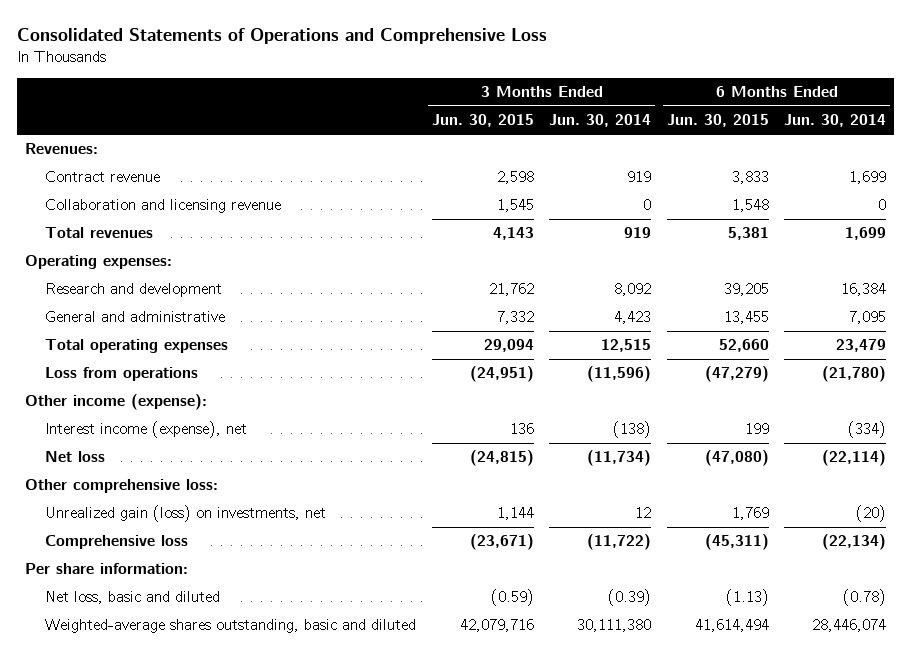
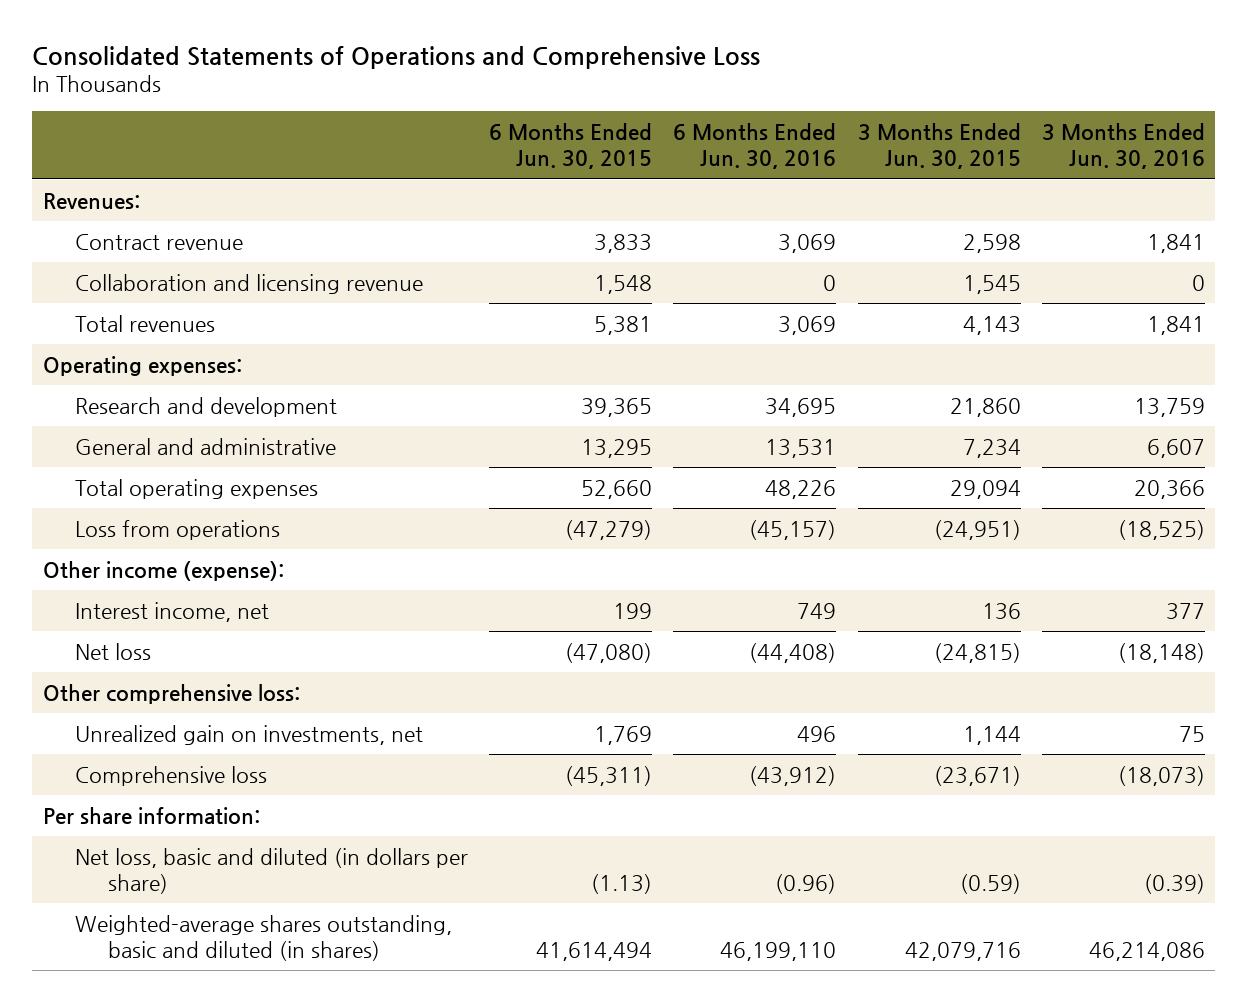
[549,114,652,128] Jun. 30, 2014 -> none
[784,114,887,128] Jun. 30, 2014 -> none
none -> [673,123,837,170] 6 Months Ended Jun. 30, 2016
none -> [1041,123,1205,170] 3 Months Ended Jun. 30, 2016
[488,283,534,297] 21,762 -> [949,397,1021,417] 21,860
[723,283,769,297] 39,205 -> [581,397,653,417] 39,365
[496,311,534,325] 7,332 -> [962,438,1021,458] 7,234
[723,311,769,325] 13,455 -> [581,438,653,458] 13,295
[45,421,248,439] Interest income (expense), net -> [75,601,270,622] Interest income, net
[45,505,327,523] Unrealized gain (loss) on investments, net -> [75,724,424,745] Unrealized gain on investments, net
[45,591,221,605] Net loss, basic and diluted -> [75,847,469,894] Net loss, basic and diluted (in dollars per share)
[45,619,417,634] Weighted-average shares outstanding, basic and diluted -> [75,914,453,961] Weighted-average shares outstanding, basic and diluted (in shares)

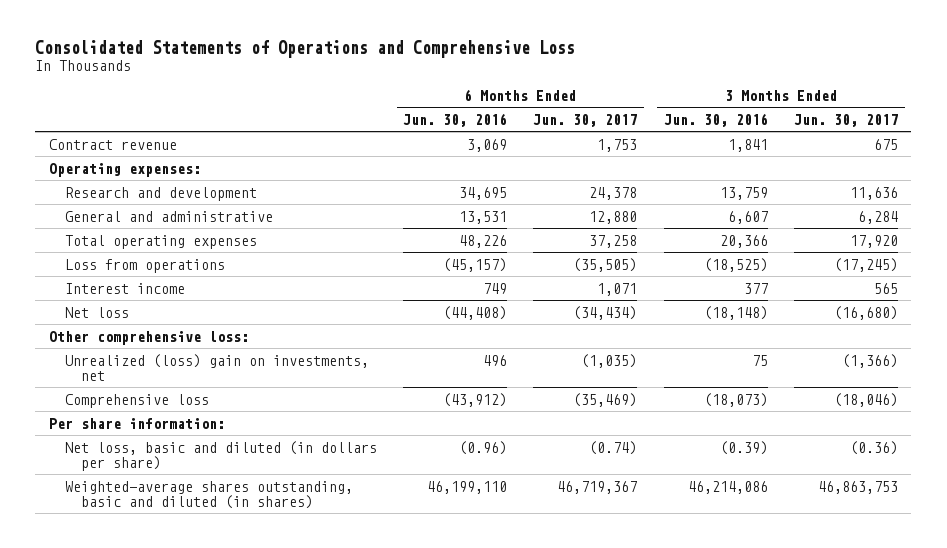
[489,123,653,170] 6 Months Ended Jun. 30, 2015 -> none
[857,123,1021,170] 3 Months Ended Jun. 30, 2015 -> none
none -> [533,113,638,127] Jun. 30, 2017
none -> [794,113,899,127] Jun. 30, 2017
[42,192,140,209] Revenues: -> none
[75,273,424,294] Collaboration and licensing revenue -> none
[75,314,216,332] Total revenues -> none
[42,560,284,581] Other income (expense): -> none
[75,601,270,622] Interest income, net -> [64,282,185,294] Interest income
[75,724,424,745] Unrealized gain on investments, net -> [64,353,369,382] Unrealized (loss) gain on investments, net

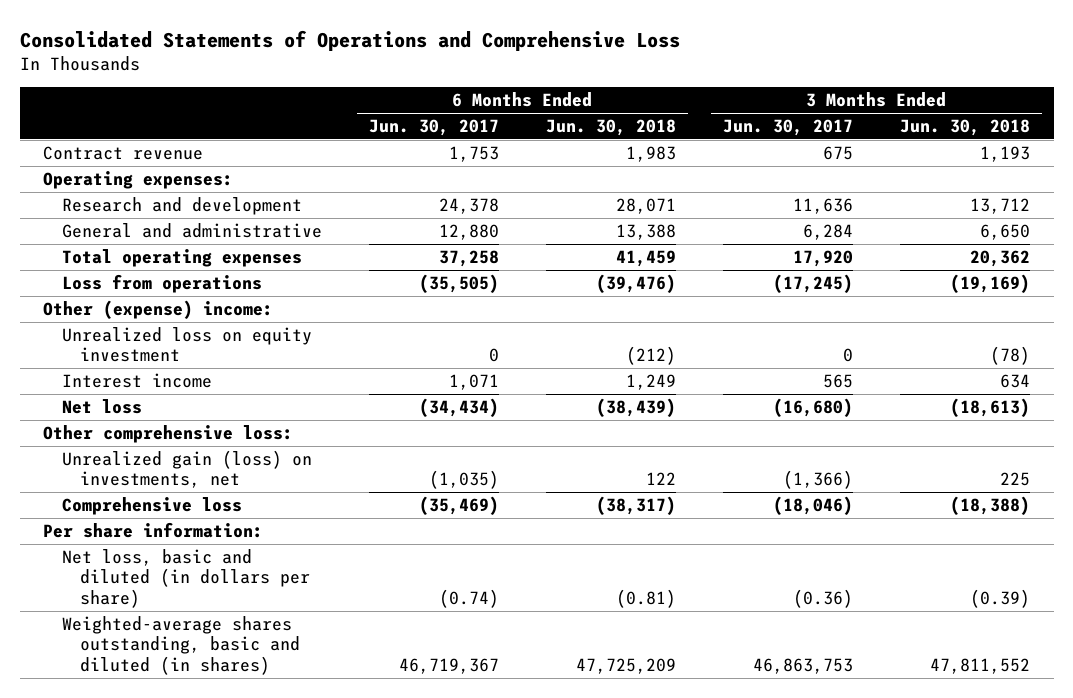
[403,112,508,127] Jun. 30, 2016 -> none
[663,112,768,127] Jun. 30, 2016 -> none
none -> [545,119,676,137] Jun. 30, 2018
none -> [899,119,1030,137] Jun. 30, 2018
none -> [43,299,274,319] Other (expense) income:
none -> [61,326,312,363] Unrealized loss on equity investment
[64,353,369,382] Unrealized (loss) gain on investments, net -> [61,449,312,489] Unrealized gain (loss) on investments, net

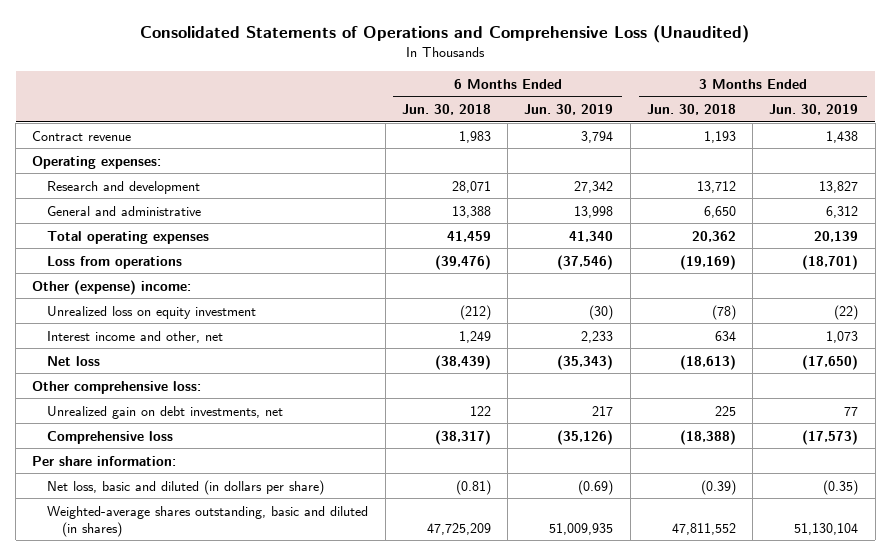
[19,29,680,51] Consolidated Statements of Operations and Comprehensive Loss -> [140,24,750,43] Consolidated Statements of Operations and Comprehensive Loss (Unaudited)
[368,119,499,137] Jun. 30, 2017 -> none
[722,119,853,137] Jun. 30, 2017 -> none
none -> [524,103,614,115] Jun. 30, 2019
none -> [769,103,859,115] Jun. 30, 2019
[61,372,212,388] Interest income -> [47,330,224,343] Interest income and other, net
[61,449,312,489] Unrealized gain (loss) on investments, net -> [47,405,284,419] Unrealized gain on debt investments, net

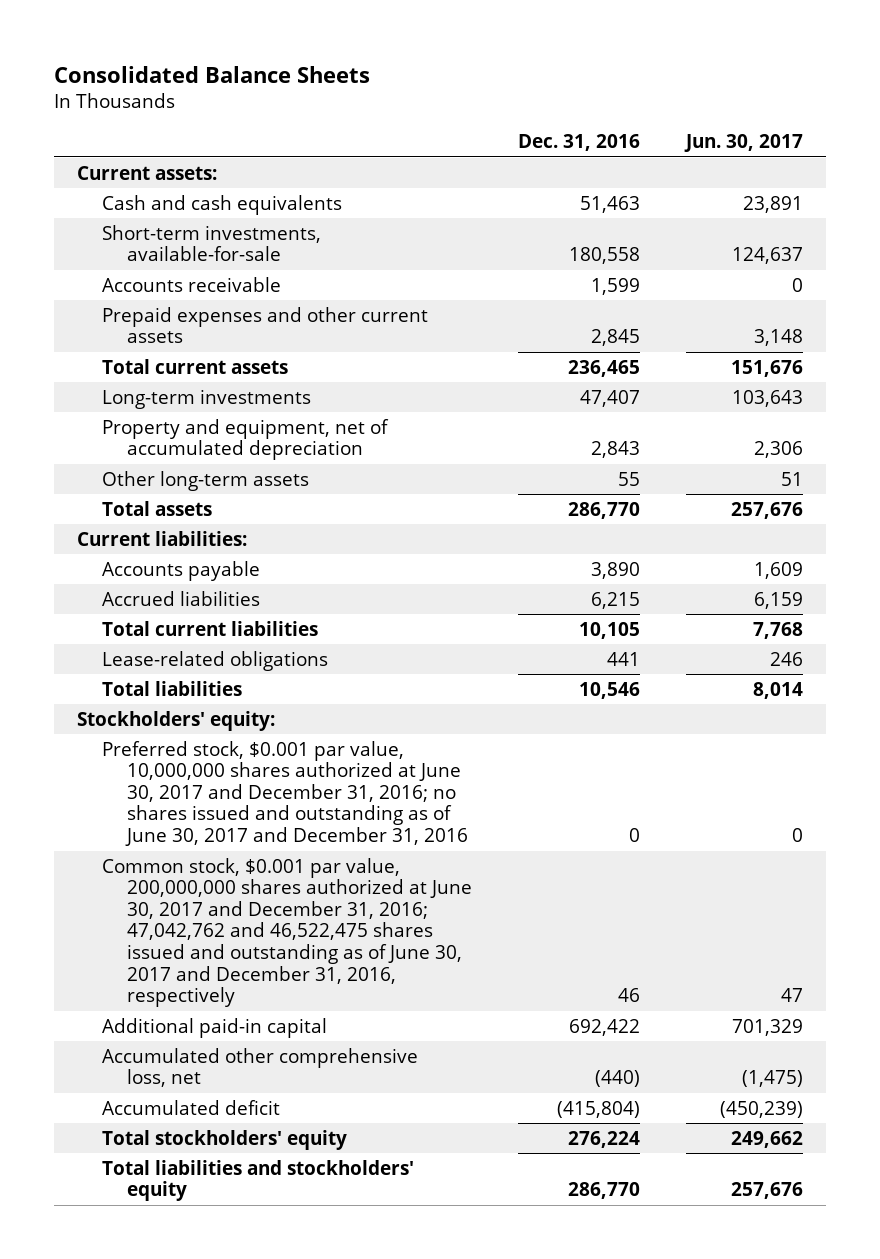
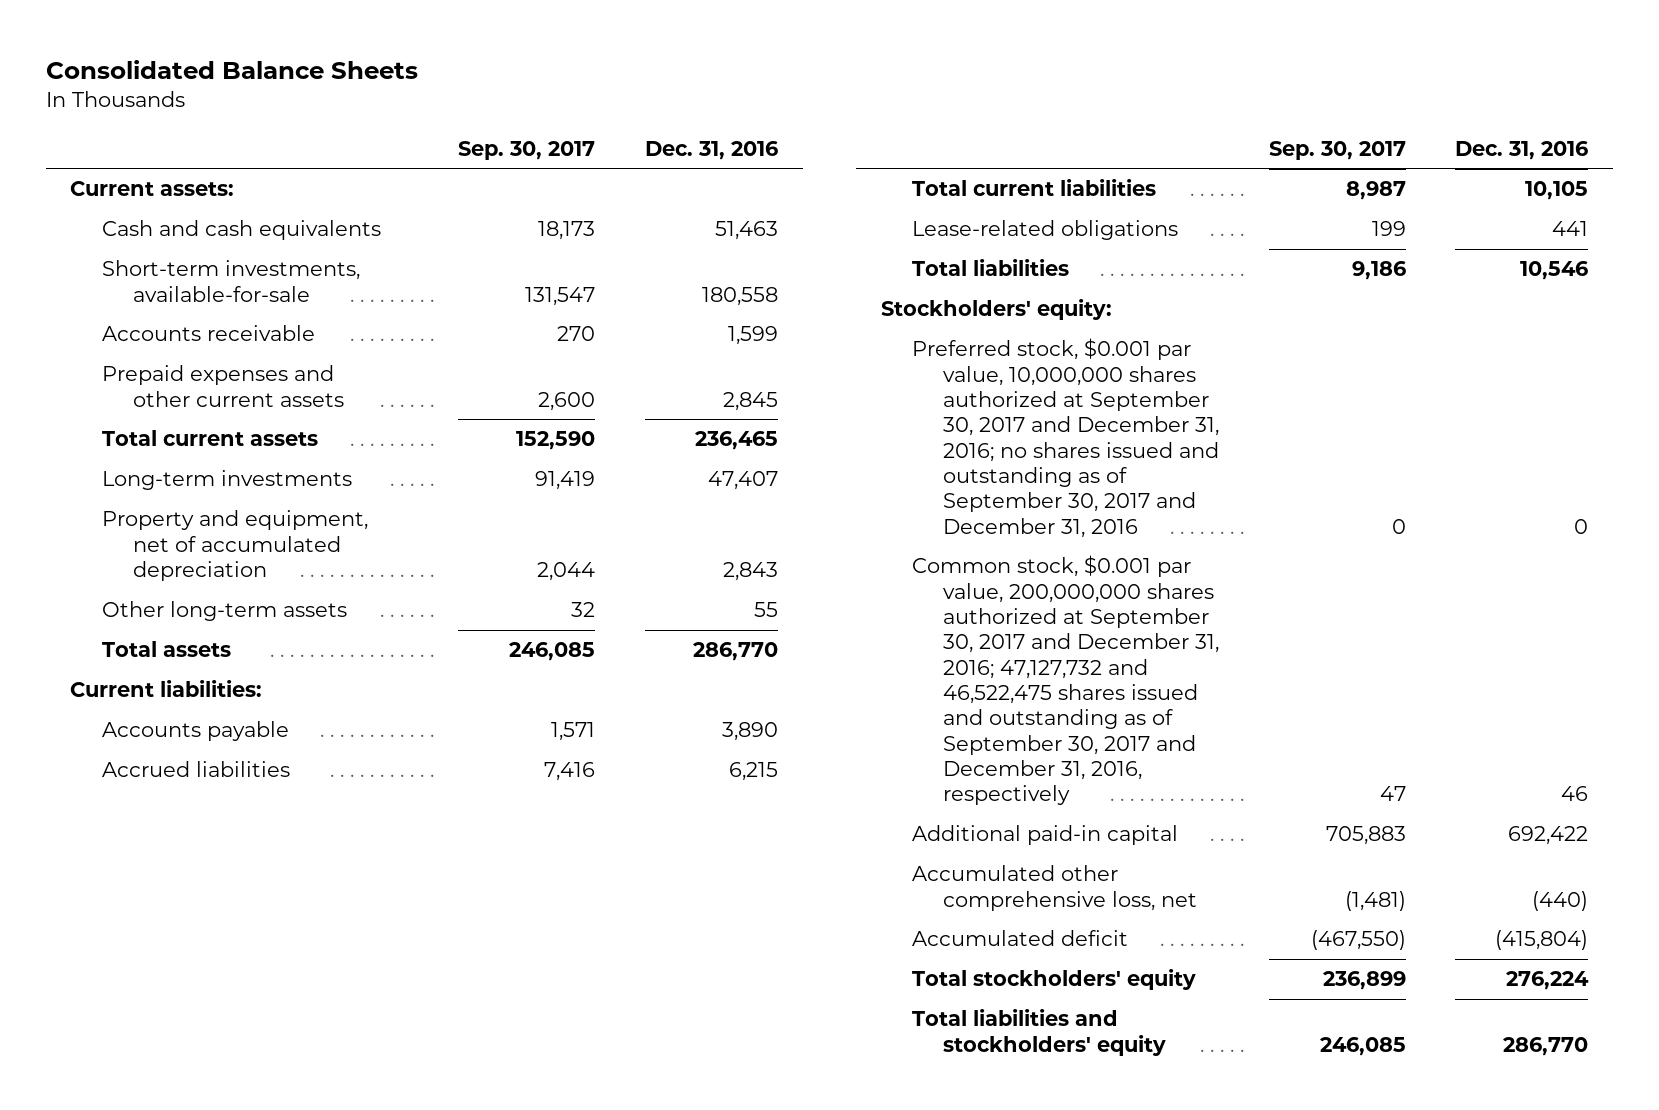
[683,134,803,153] Jun. 30, 2017 -> none
none -> [458,140,596,160] Sep. 30, 2017
[101,740,468,846] Preferred stock, $0.001 par value, 10,000,000 shares authorized at June 30, 2017 and December 31, 2016; no shares issued and outstanding as of June 30, 2017 and December 31, 2016 -> [911,338,1219,538] Preferred stock, $0.001 par value, 10,000,000 shares authorized at September 30, 2017 and December 31, 2016; no shares issued and outstanding as of September 30, 2017 and December 31, 2016
[101,857,472,1008] Common stock, $0.001 par value, 200,000,000 shares authorized at June 30, 2017 and December 31, 2016; 47,042,762 and 46,522,475 shares issued and outstanding as of June 30, 2017 and December 31, 2016, respectively -> [911,555,1219,806] Common stock, $0.001 par value, 200,000,000 shares authorized at September 30, 2017 and December 31, 2016; 47,127,732 and 46,522,475 shares issued and outstanding as of September 30, 2017 and December 31, 2016, respectively

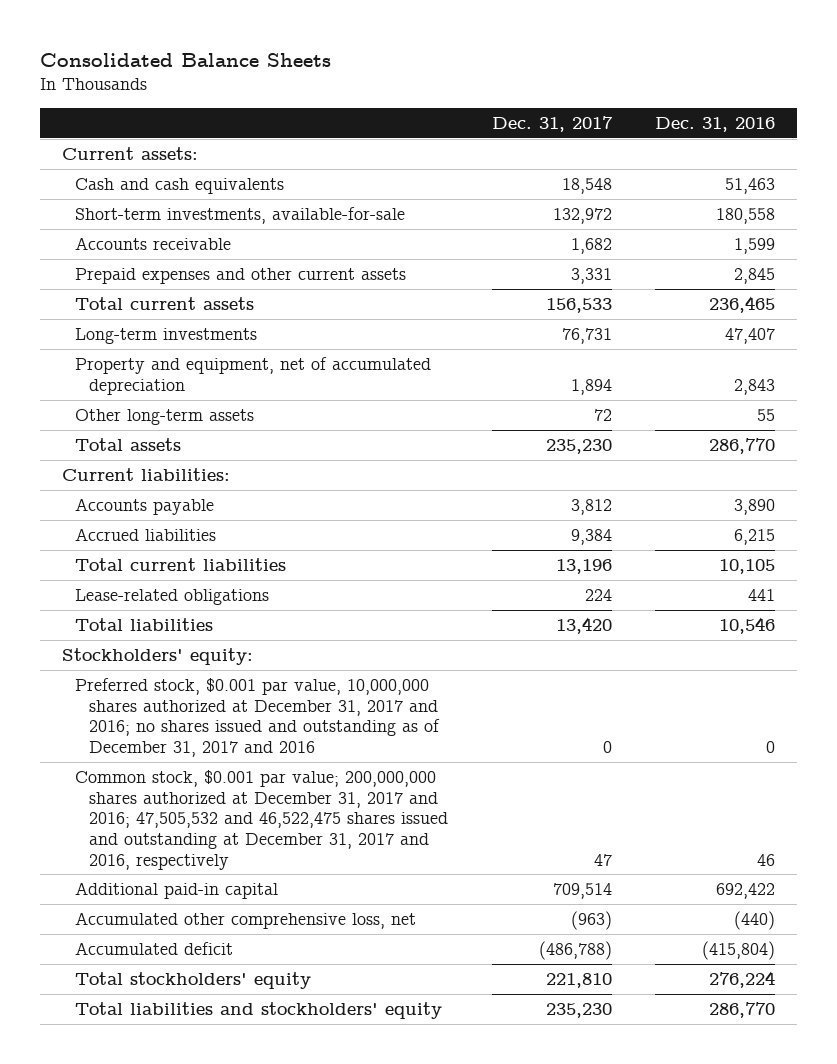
[458,140,596,160] Sep. 30, 2017 -> none
none -> [491,115,613,132] Dec. 31, 2017
[911,338,1219,538] Preferred stock, $0.001 par value, 10,000,000 shares authorized at September 30, 2017 and December 31, 2016; no shares issued and outstanding as of September 30, 2017 and December 31, 2016 -> [75,677,441,757] Preferred stock, $0.001 par value, 10,000,000 shares authorized at December 31, 2017 and 2016; no shares issued and outstanding as of December 31, 2017 and 2016
[911,555,1219,806] Common stock, $0.001 par value, 200,000,000 shares authorized at September 30, 2017 and December 31, 2016; 47,127,732 and 46,522,475 shares issued and outstanding as of September 30, 2017 and December 31, 2016, respectively -> [75,769,449,870] Common stock, $0.001 par value; 200,000,000 shares authorized at December 31, 2017 and 2016; 47,505,532 and 46,522,475 shares issued and outstanding at December 31, 2017 and 2016, respectively

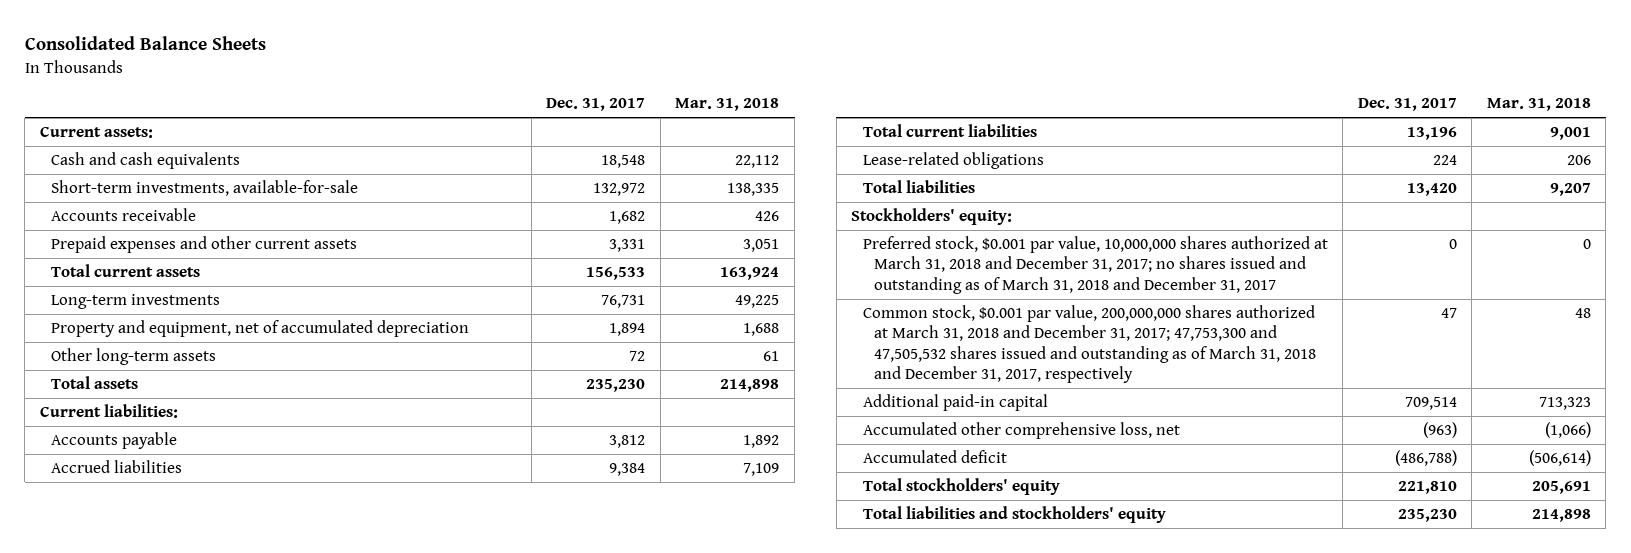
[655,116,776,132] Dec. 31, 2016 -> none
none -> [675,98,780,112] Mar. 31, 2018
[75,677,441,757] Preferred stock, $0.001 par value, 10,000,000 shares authorized at December 31, 2017 and 2016; no shares issued and outstanding as of December 31, 2017 and 2016 -> [862,236,1328,294] Preferred stock, $0.001 par value, 10,000,000 shares authorized at March 31, 2018 and December 31, 2017; no shares issued and outstanding as of March 31, 2018 and December 31, 2017
[75,769,449,870] Common stock, $0.001 par value; 200,000,000 shares authorized at December 31, 2017 and 2016; 47,505,532 and 46,522,475 shares issued and outstanding at December 31, 2017 and 2016, respectively -> [862,305,1317,384] Common stock, $0.001 par value, 200,000,000 shares authorized at March 31, 2018 and December 31, 2017; 47,753,300 and 47,505,532 shares issued and outstanding as of March 31, 2018 and December 31, 2017, respectively

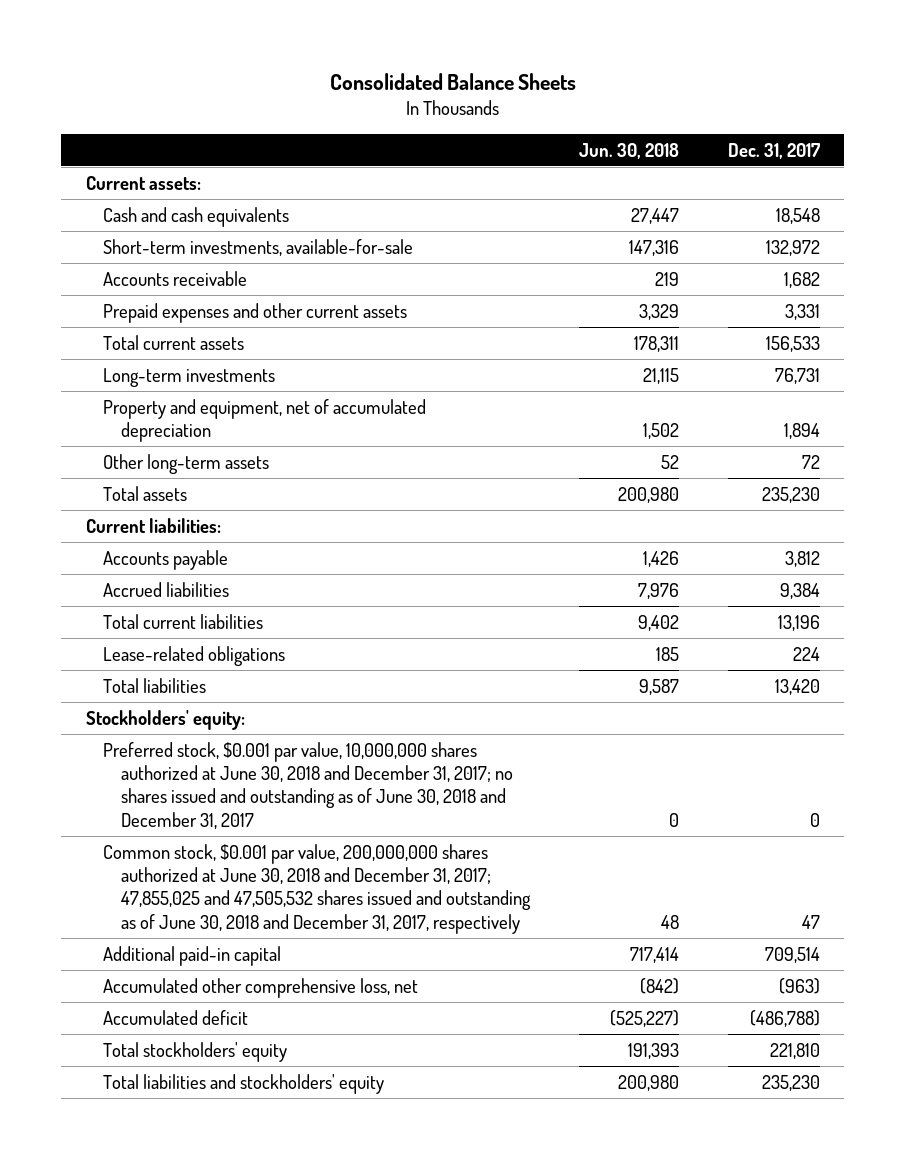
[675,98,780,112] Mar. 31, 2018 -> none
none -> [578,142,679,159] Jun. 30, 2018
[862,236,1328,294] Preferred stock, $0.001 par value, 10,000,000 shares authorized at March 31, 2018 and December 31, 2017; no shares issued and outstanding as of March 31, 2018 and December 31, 2017 -> [103,741,514,829] Preferred stock, $0.001 par value, 10,000,000 shares authorized at June 30, 2018 and December 31, 2017; no shares issued and outstanding as of June 30, 2018 and December 31, 2017
[862,305,1317,384] Common stock, $0.001 par value, 200,000,000 shares authorized at March 31, 2018 and December 31, 2017; 47,753,300 and 47,505,532 shares issued and outstanding as of March 31, 2018 and December 31, 2017, respectively -> [103,843,532,934] Common stock, $0.001 par value, 200,000,000 shares authorized at June 30, 2018 and December 31, 2017; 47,855,025 and 47,505,532 shares issued and outstanding as of June 30, 2018 and December 31, 2017, respectively

